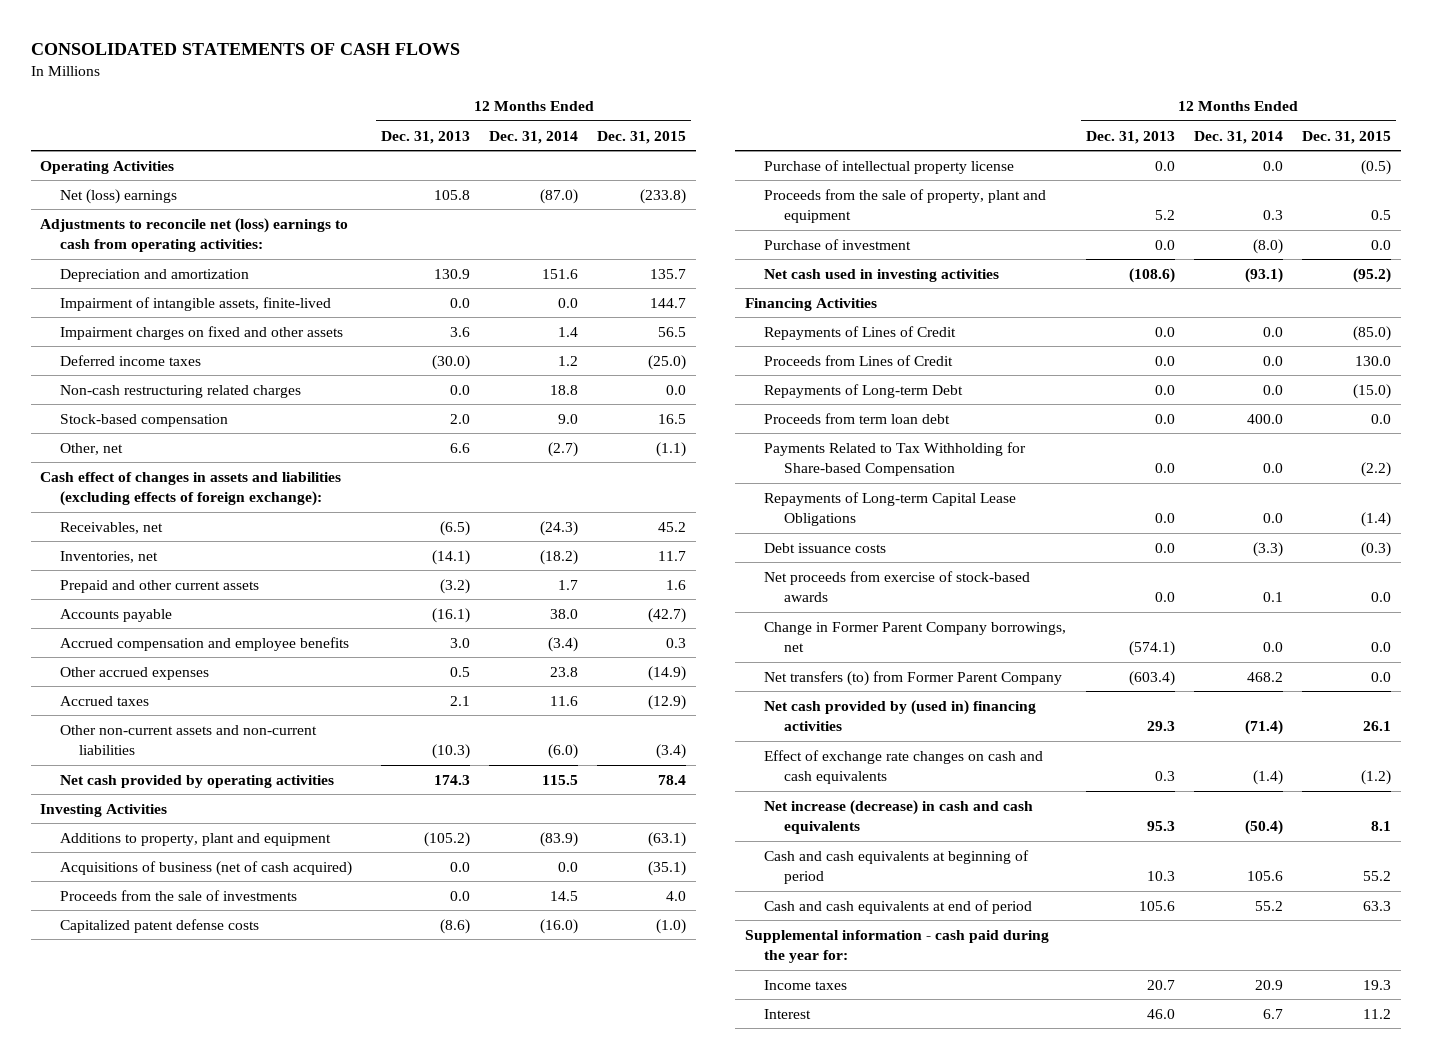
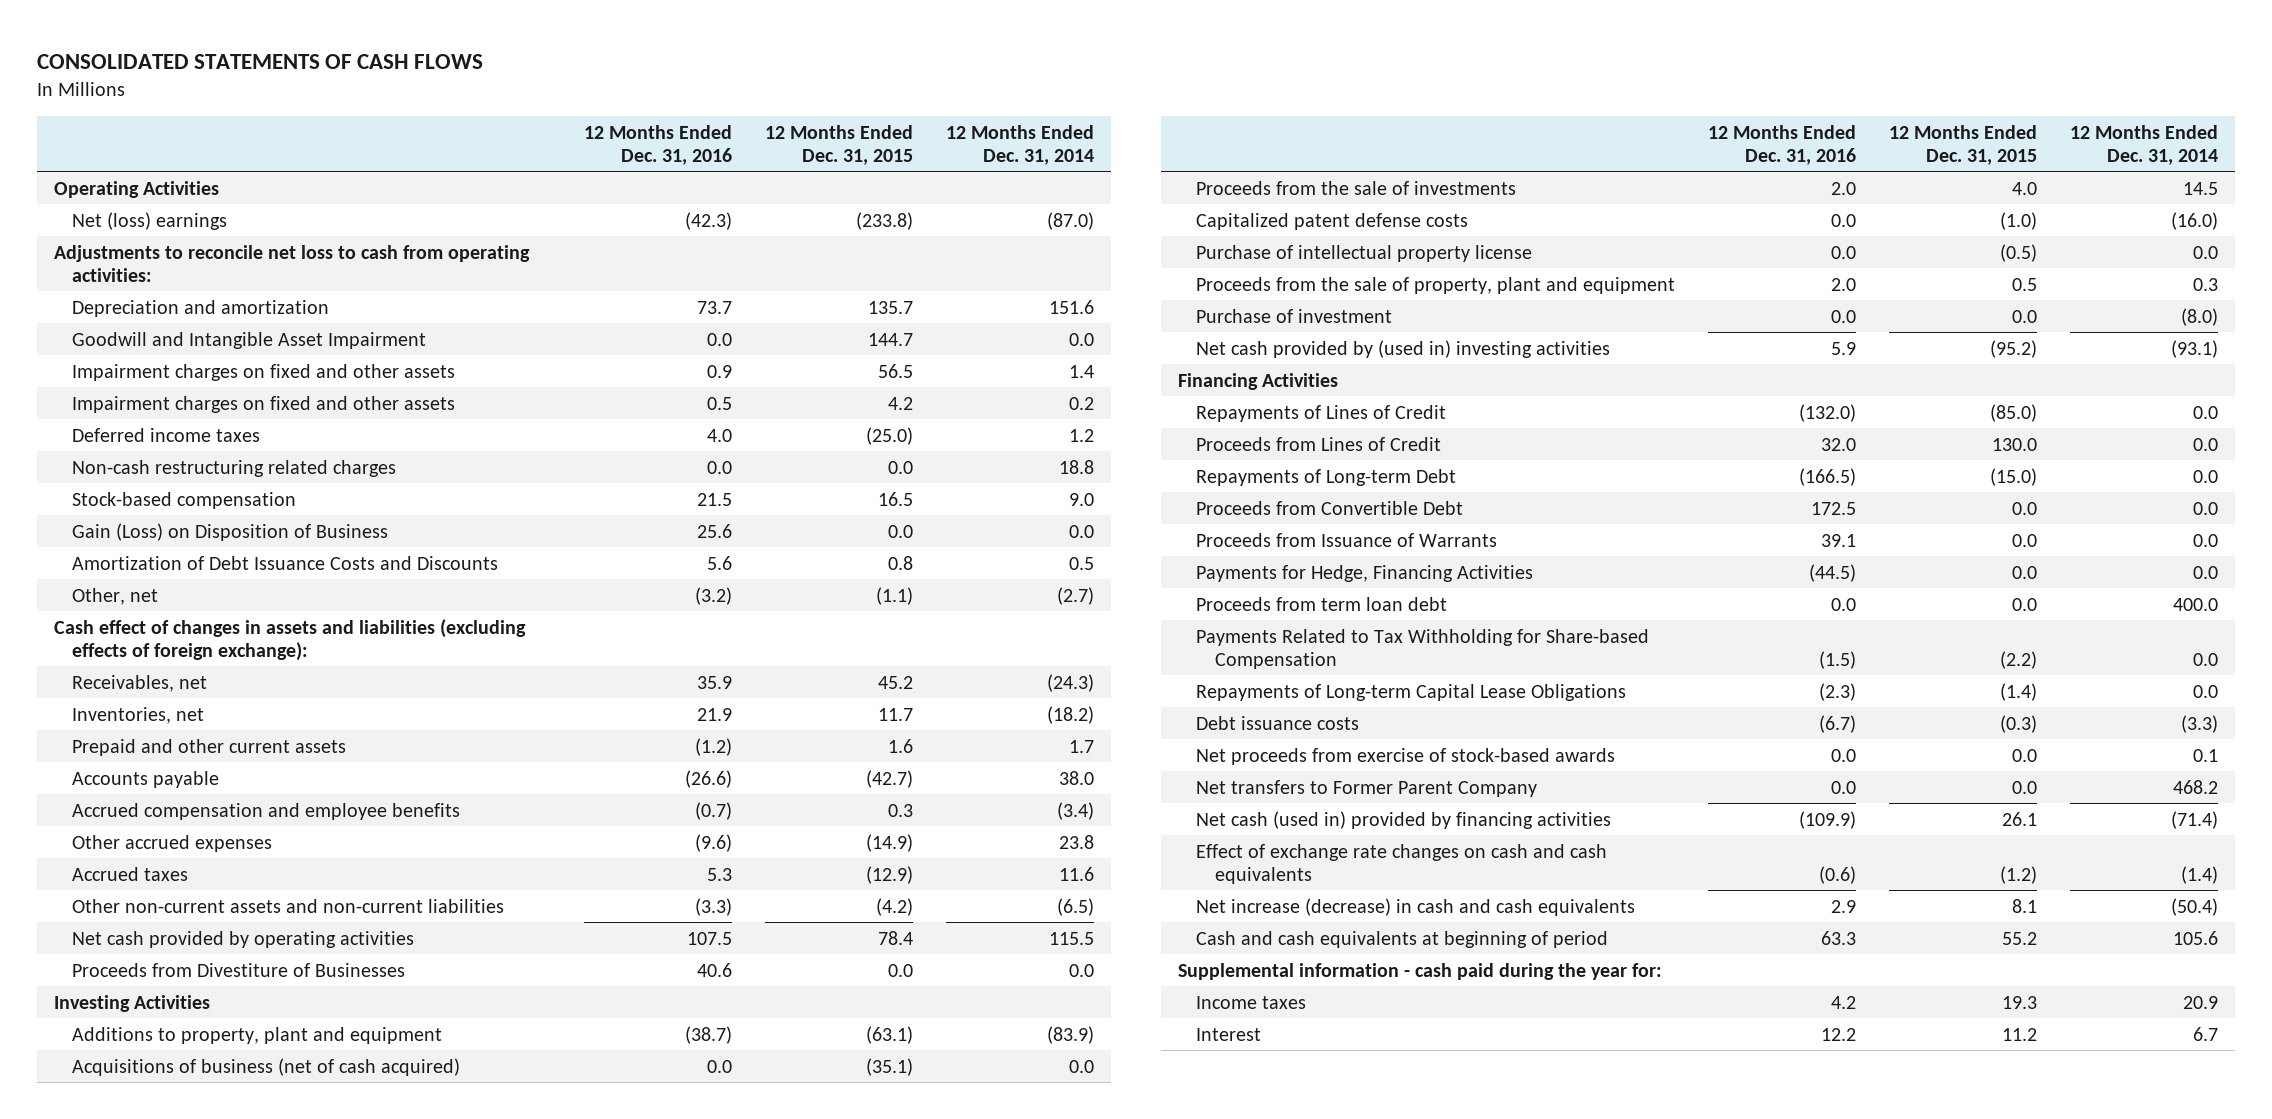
[380,130,470,144] Dec. 31, 2013 -> none
none -> [584,124,733,165] 12 Months Ended Dec. 31, 2016
[40,217,349,252] Adjustments to reconcile net (loss) earnings to cash from operating activities: -> [53,244,530,282] Adjustments to reconcile net loss to cash from operating activities:
[59,296,331,311] Impairment of intangible assets, finite-lived -> [72,331,427,349] Goodwill and Intangible Asset Impairment
none -> [72,395,456,413] Impairment charges on fixed and other assets
none -> [72,522,389,541] Gain (Loss) on Disposition of Business
none -> [72,555,499,570] Amortization of Debt Issuance Costs and Discounts
[548,743,579,759] (6.0) -> [1057,897,1095,916] (6.5)
[656,743,687,759] (3.4) -> [876,897,914,916] (4.2)
none -> [72,962,406,977] Proceeds from Divestiture of Businesses
[764,268,1000,282] Net cash used in investing activities -> [1196,339,1611,358] Net cash provided by (used in) investing activities
none -> [1196,500,1464,515] Proceeds from Convertible Debt
none -> [1196,532,1498,547] Proceeds from Issuance of Warrants
none -> [1196,564,1534,582] Payments for Hedge, Financing Activities
[764,621,1067,652] Change in Former Parent Company borrowings, net -> none
[764,670,1063,686] Net transfers (to) from Former Parent Company -> [1196,779,1538,797] Net transfers to Former Parent Company
[764,699,1037,731] Net cash provided by (used in) financing activities -> [1196,810,1612,829] Net cash (used in) provided by financing activities
[764,899,1033,914] Cash and cash equivalents at end of period -> none

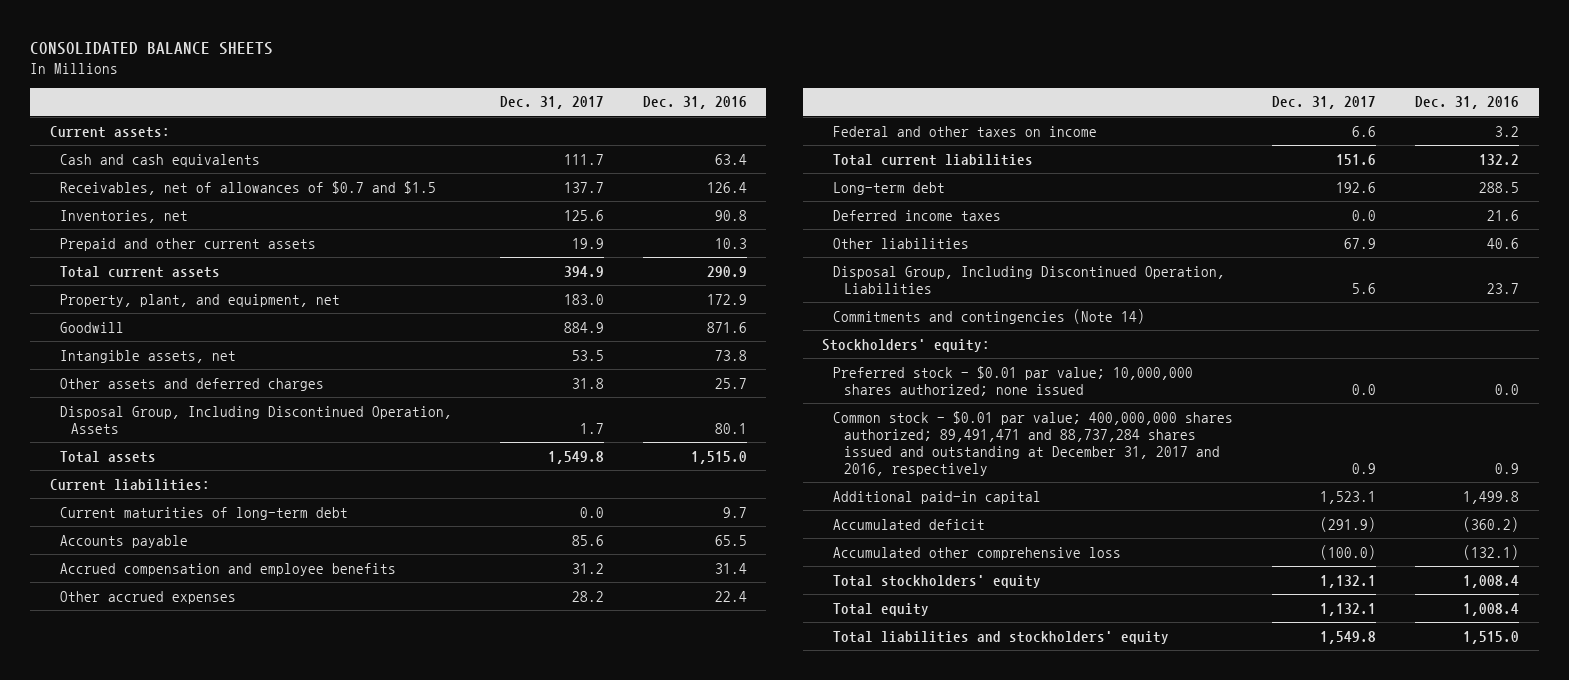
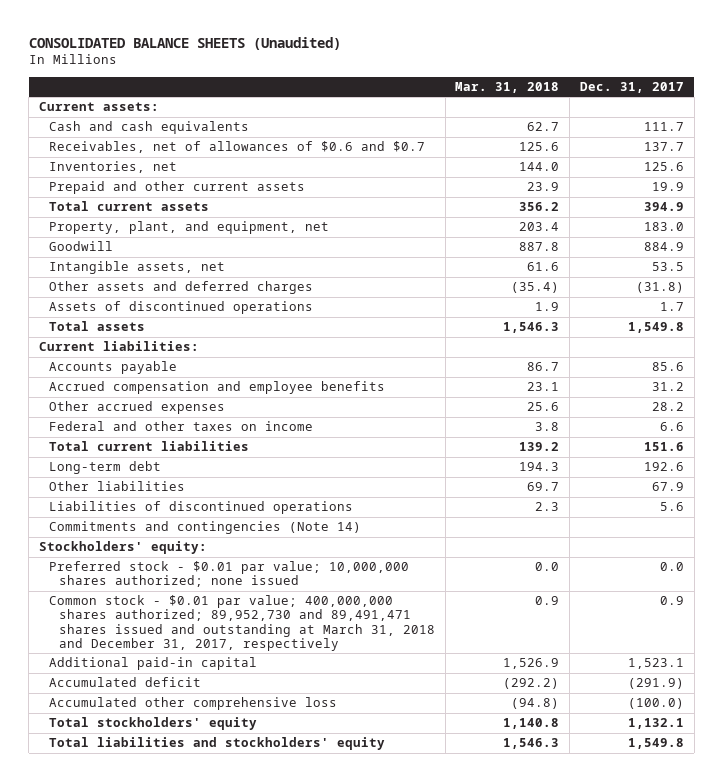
[30,42,274,56] CONSOLIDATED BALANCE SHEETS -> [28,36,341,50] CONSOLIDATED BALANCE SHEETS (Unaudited)
[642,96,747,110] Dec. 31, 2016 -> none
none -> [455,81,560,93] Mar. 31, 2018
[60,180,437,195] Receivables, net of allowances of $0.7 and $1.5 -> [48,141,425,154] Receivables, net of allowances of $0.6 and $0.7
[571,377,604,389] 31.8 -> [635,282,684,294] (31.8)
[60,405,453,434] Disposal Group, Including Discontinued Operation, Assets -> [48,301,313,315] Assets of discontinued operations
[60,506,349,520] Current maturities of long-term debt -> none
[833,209,1002,221] Deferred income taxes -> none
[833,265,1226,294] Disposal Group, Including Discontinued Operation, Liabilities -> [48,501,353,515] Liabilities of discontinued operations
[833,410,1234,477] Common stock - $0.01 par value; 400,000,000 shares authorized; 89,491,471 and 88,737,284 shares issued and outstanding at December 31, 2017 and 2016, respectively -> [48,595,435,651] Common stock - $0.01 par value; 400,000,000 shares authorized; 89,952,730 and 89,491,471 shares issued and outstanding at March 31, 2018 and December 31, 2017, respectively
[833,602,930,616] Total equity -> none

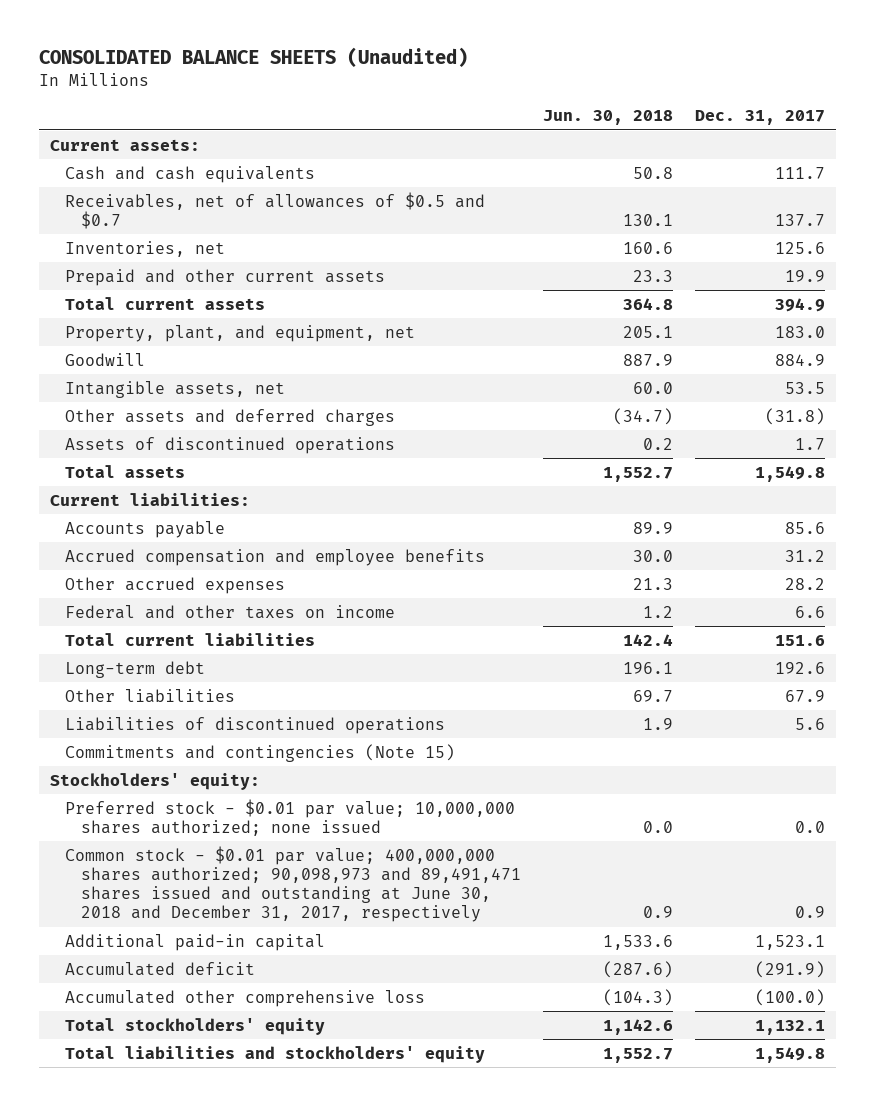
[455,81,560,93] Mar. 31, 2018 -> none
none -> [542,110,673,126] Jun. 30, 2018
[48,141,425,154] Receivables, net of allowances of $0.6 and $0.7 -> [65,191,486,229] Receivables, net of allowances of $0.5 and $0.7
[48,521,361,535] Commitments and contingencies (Note 14) -> [65,743,456,762] Commitments and contingencies (Note 15)
[48,595,435,651] Common stock - $0.01 par value; 400,000,000 shares authorized; 89,952,730 and 89,491,471 shares issued and outstanding at March 31, 2018 and December 31, 2017, respectively -> [65,845,521,923] Common stock - $0.01 par value; 400,000,000 shares authorized; 90,098,973 and 89,491,471 shares issued and outstanding at June 30, 2018 and December 31, 2017, respectively

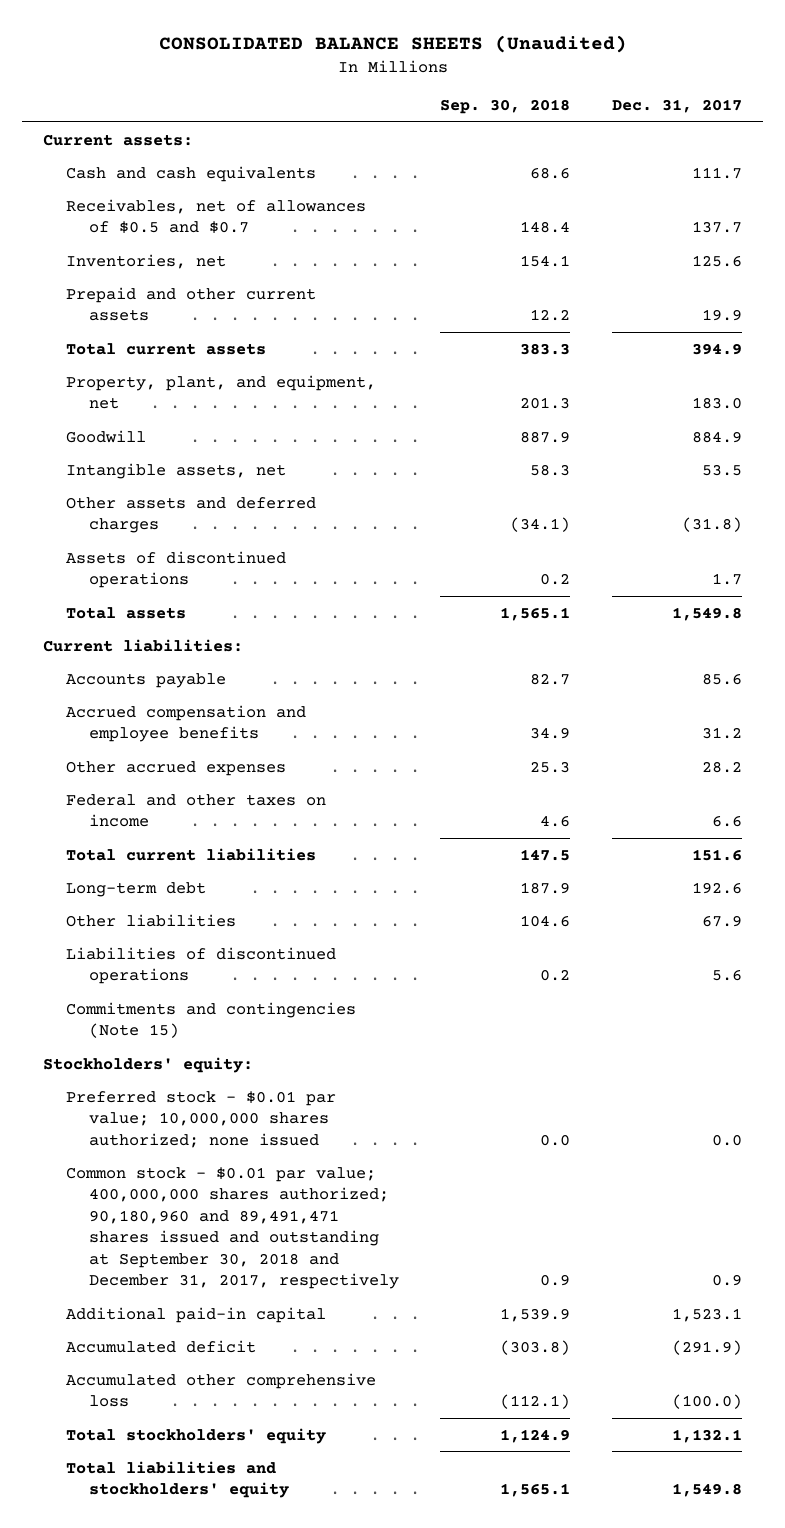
[542,110,673,126] Jun. 30, 2018 -> none
none -> [440,99,571,115] Sep. 30, 2018
[65,845,521,923] Common stock - $0.01 par value; 400,000,000 shares authorized; 90,098,973 and 89,491,471 shares issued and outstanding at June 30, 2018 and December 31, 2017, respectively -> [65,1166,399,1290] Common stock - $0.01 par value; 400,000,000 shares authorized; 90,180,960 and 89,491,471 shares issued and outstanding at September 30, 2018 and December 31, 2017, respectively

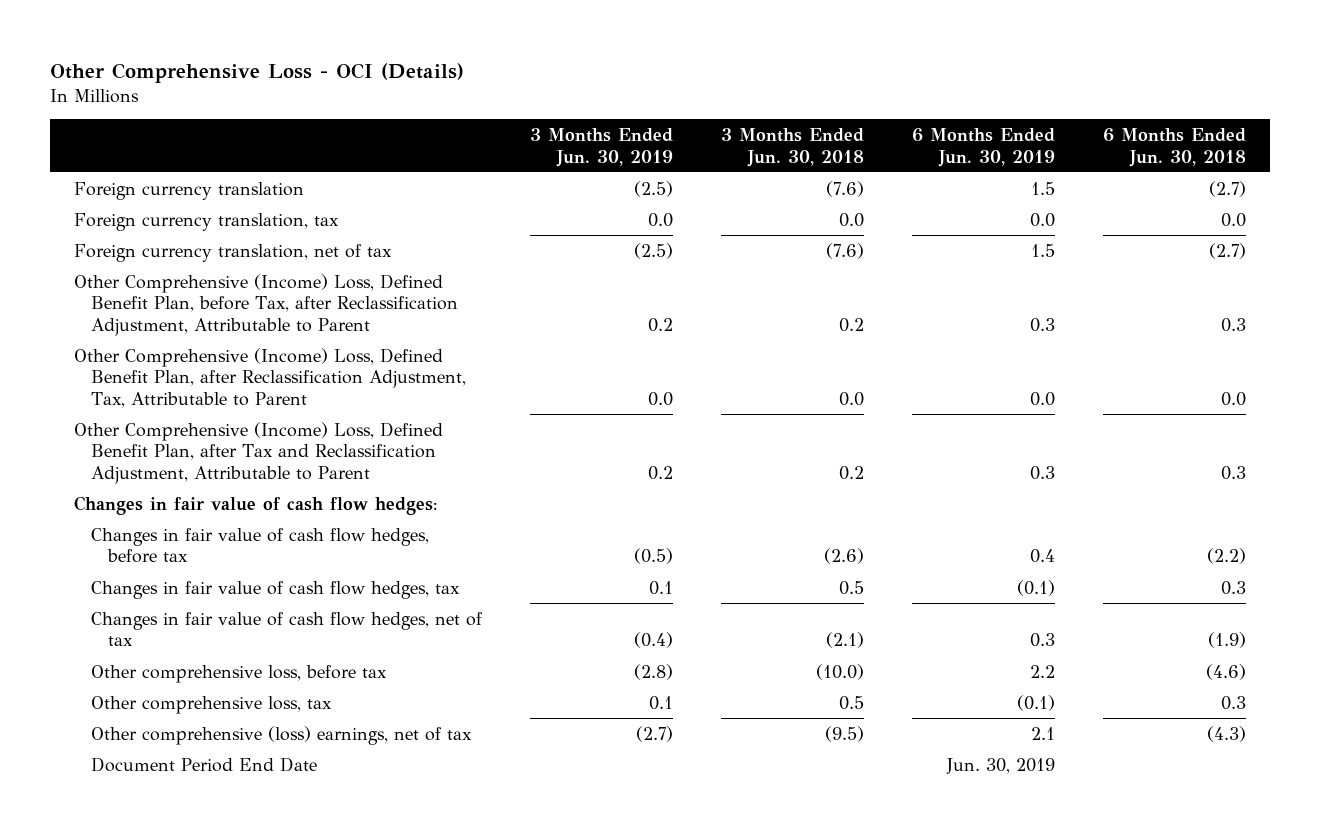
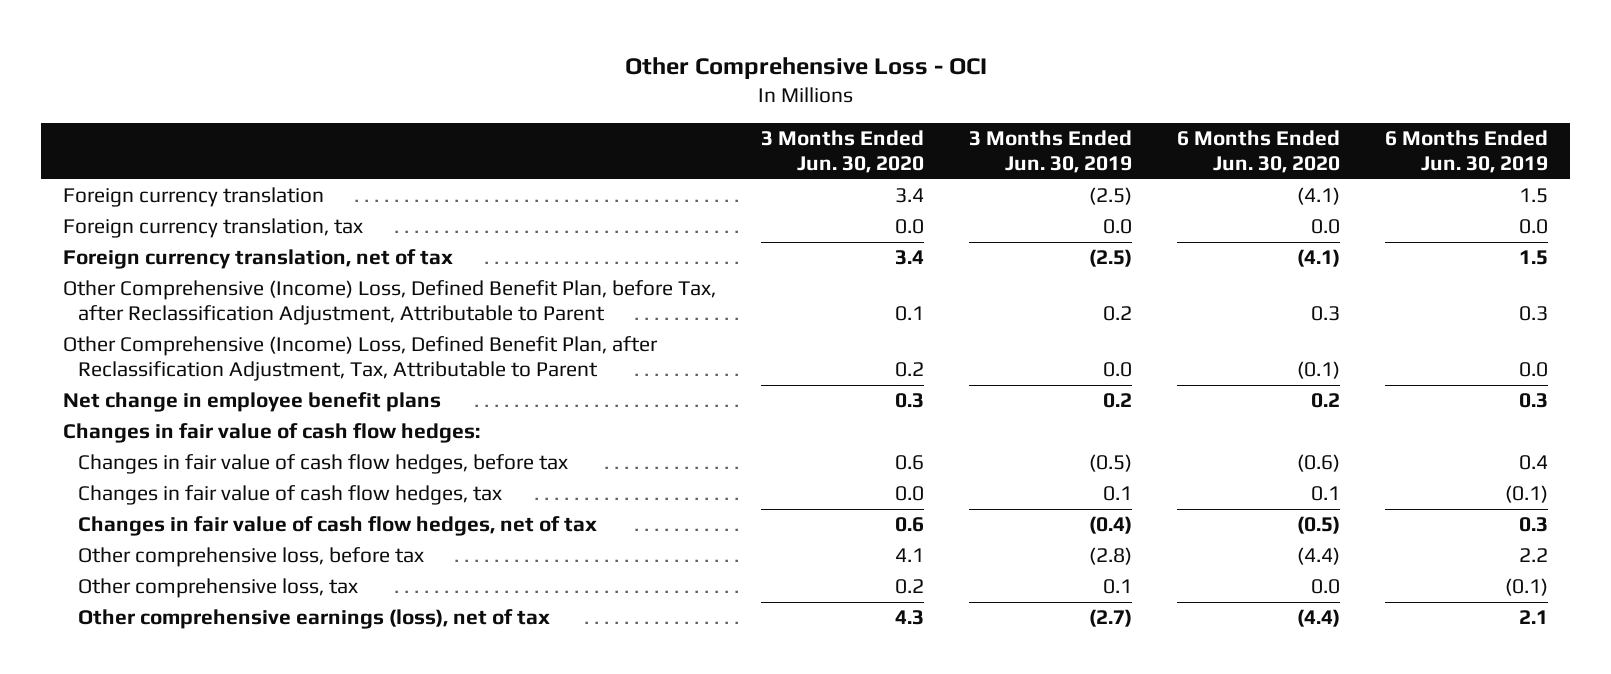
[50,62,465,83] Other Comprehensive Loss - OCI (Details) -> [624,56,987,79] Other Comprehensive Loss - OCI
[720,128,864,167] 3 Months Ended Jun. 30, 2018 -> none
[1102,128,1246,167] 6 Months Ended Jun. 30, 2018 -> none
none -> [761,129,925,173] 3 Months Ended Jun. 30, 2020
none -> [1176,129,1340,173] 6 Months Ended Jun. 30, 2020
[74,421,444,484] Other Comprehensive (Income) Loss, Defined Benefit Plan, after Tax and Reclassification Adjustment, Attributable to Parent -> [63,392,442,413] Net change in employee benefit plans
[90,756,317,772] Document Period End Date -> none
[90,725,472,745] Other comprehensive (loss) earnings, net of tax -> [78,609,551,630] Other comprehensive earnings (loss), net of tax

